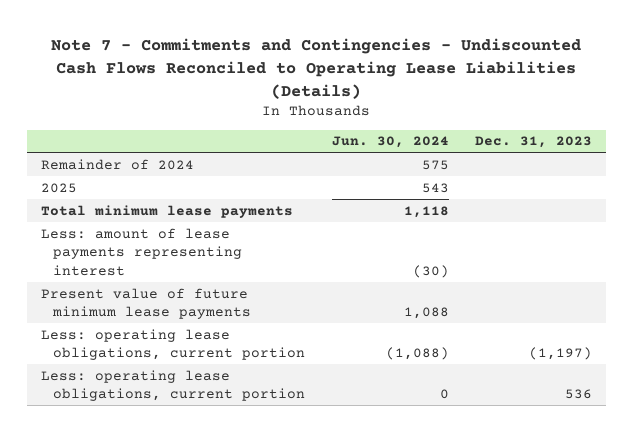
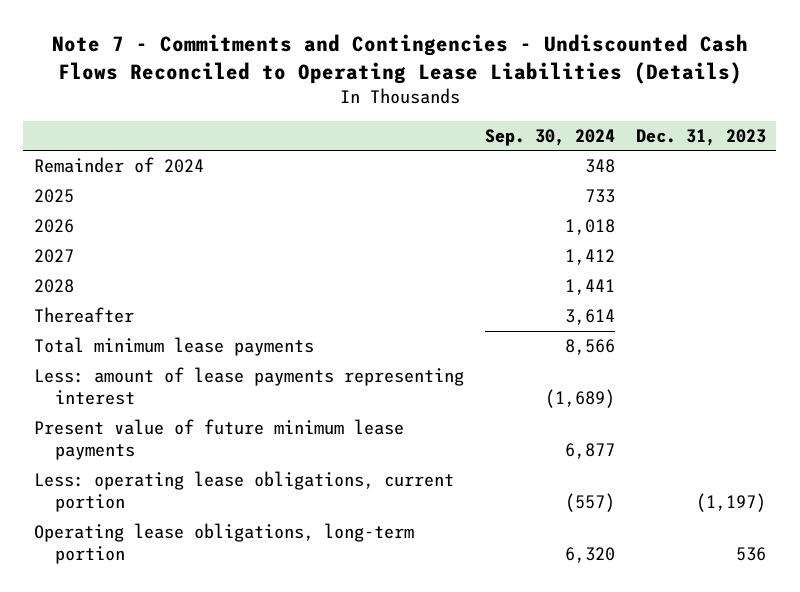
[331,136,449,149] Jun. 30, 2024 -> none
none -> [484,128,615,146] Sep. 30, 2024
none -> [33,219,74,234] 2026
none -> [33,249,74,264] 2027
none -> [33,279,74,294] 2028
none -> [33,307,134,324] Thereafter
[40,369,305,402] Less: operating lease obligations, current portion -> [33,523,414,565] Operating lease obligations, long-term portion

